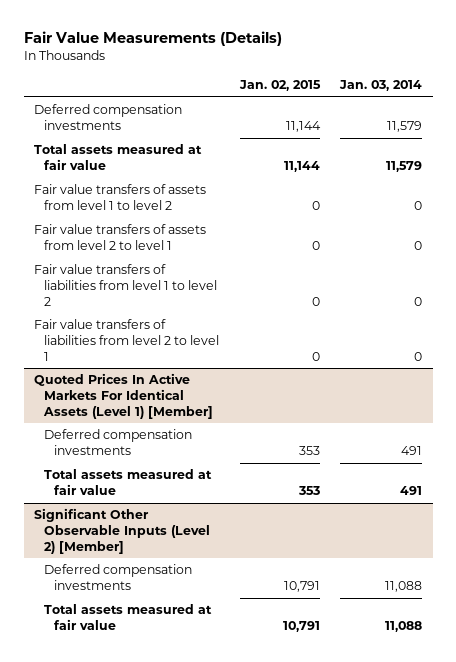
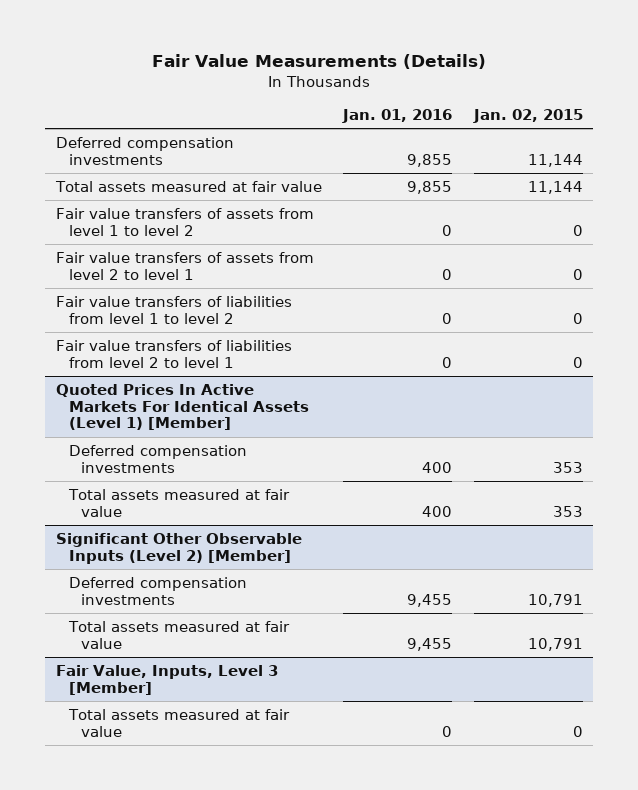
[339,80,423,92] Jan. 03, 2014 -> none
none -> [342,109,453,124] Jan. 01, 2016
none -> [55,664,278,695] Fair Value, Inputs, Level 3 [Member]
none -> [67,708,290,737] Total assets measured at fair value

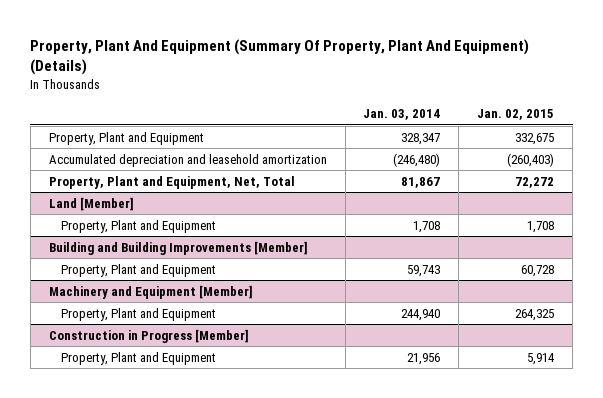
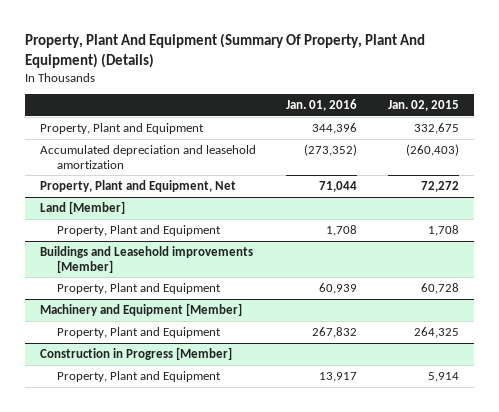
[363,109,441,121] Jan. 03, 2014 -> none
none -> [286,99,358,112] Jan. 01, 2016
[48,175,295,189] Property, Plant and Equipment, Net, Total -> [40,179,237,192] Property, Plant and Equipment, Net
[48,240,308,255] Building and Building Improvements [Member] -> [40,245,254,273] Buildings and Leasehold improvements [Member]

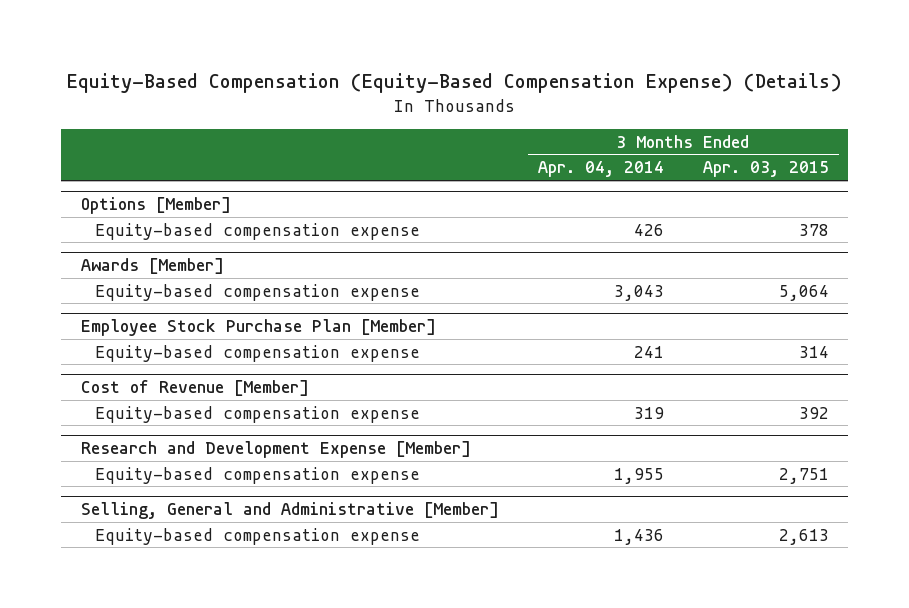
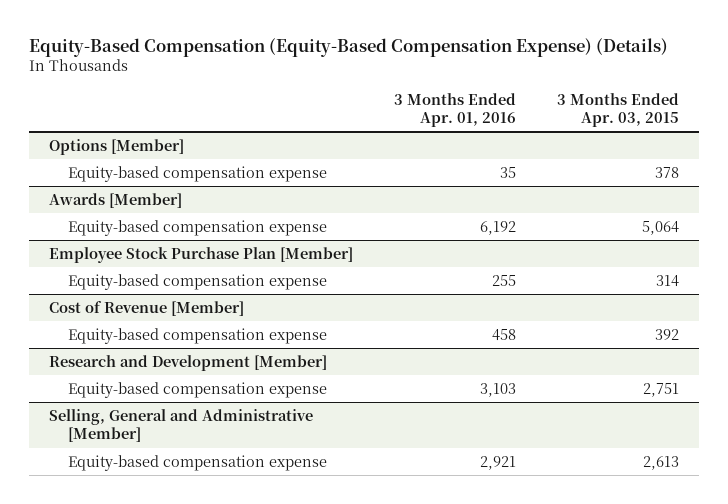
[537,161,664,178] Apr. 04, 2014 -> none
none -> [394,92,517,127] 3 Months Ended Apr. 01, 2016
[80,441,471,459] Research and Development Expense [Member] -> [49,354,328,371] Research and Development [Member]

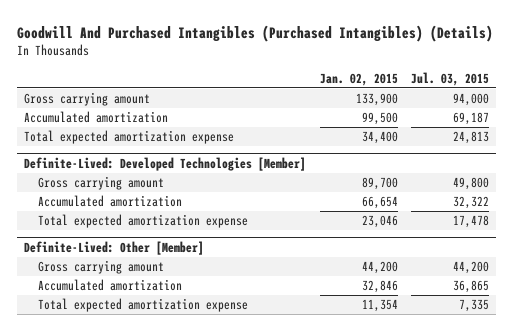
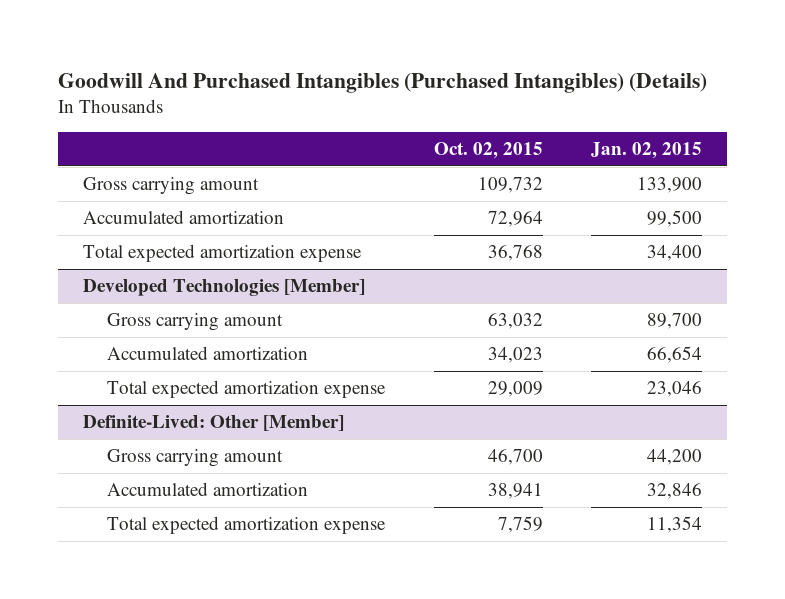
[411,71,490,86] Jul. 03, 2015 -> none
none -> [433,142,543,160] Oct. 02, 2015
[24,156,307,171] Definite-Lived: Developed Technologies [Member] -> [82,279,365,297] Developed Technologies [Member]

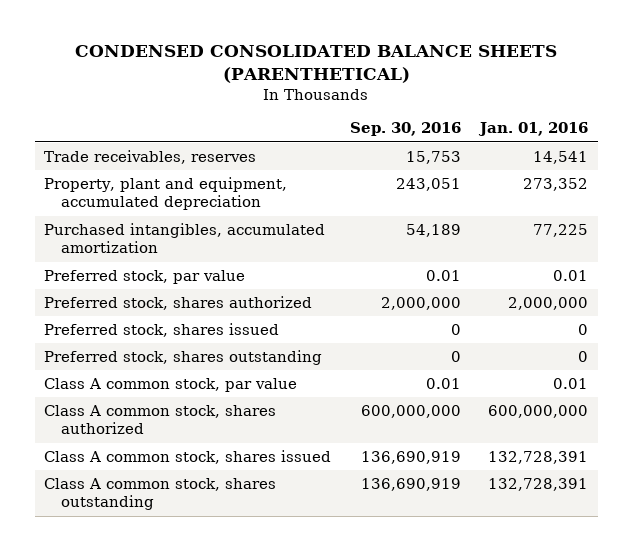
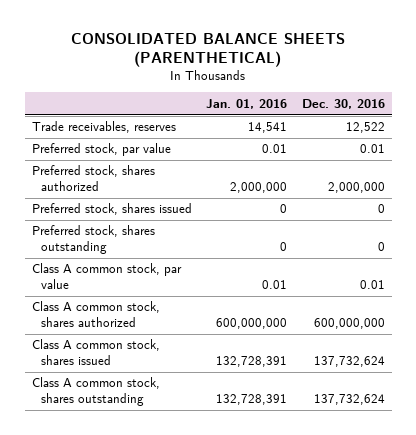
[75,45,558,83] CONDENSED CONSOLIDATED BALANCE SHEETS (PARENTHETICAL) -> [71,32,346,68] CONSOLIDATED BALANCE SHEETS (PARENTHETICAL)
[350,122,462,137] Sep. 30, 2016 -> none
none -> [301,98,385,109] Dec. 30, 2016
[44,176,288,211] Property, plant and equipment, accumulated depreciation -> none
[44,222,326,254] Purchased intangibles, accumulated amortization -> none

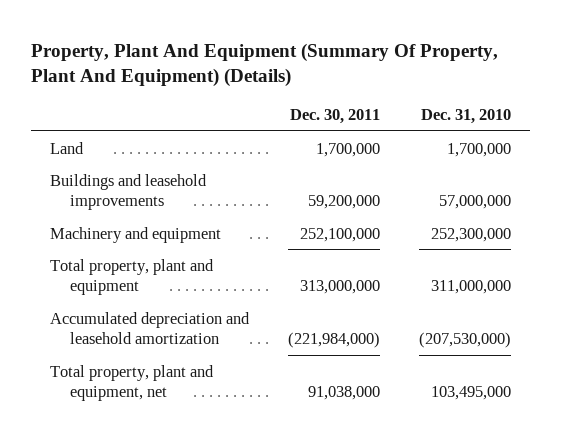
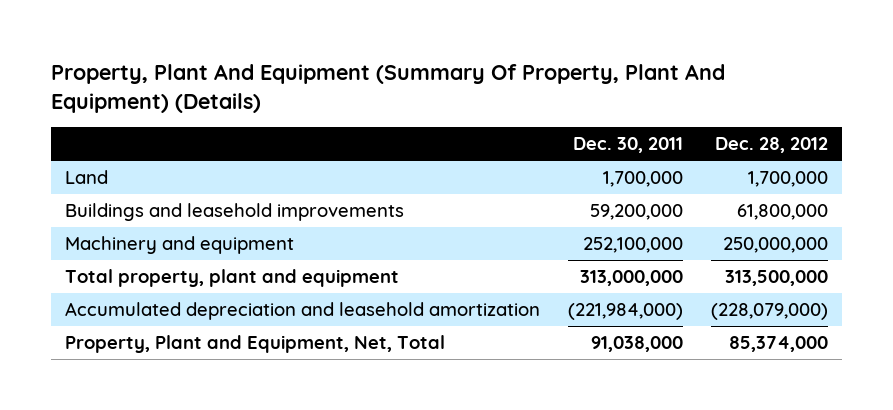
[420,109,511,125] Dec. 31, 2010 -> none
none -> [715,137,829,154] Dec. 28, 2012
[50,364,215,402] Total property, plant and equipment, net -> [64,335,445,354] Property, Plant and Equipment, Net, Total

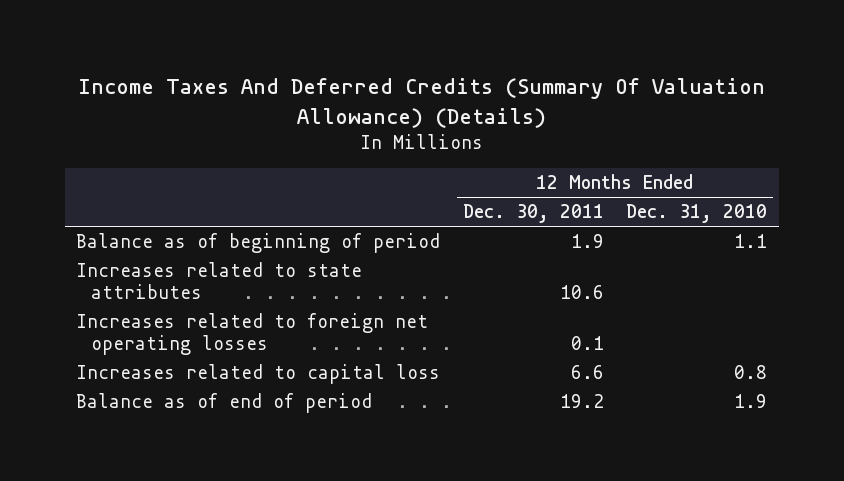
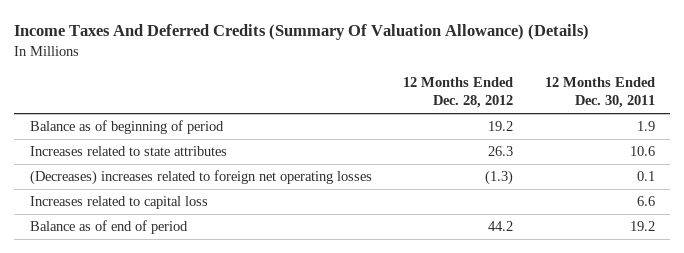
[626,204,768,224] Dec. 31, 2010 -> none
none -> [403,77,514,109] 12 Months Ended Dec. 28, 2012
[76,313,429,356] Increases related to foreign net operating losses -> [29,170,372,186] (Decreases) increases related to foreign net operating losses

